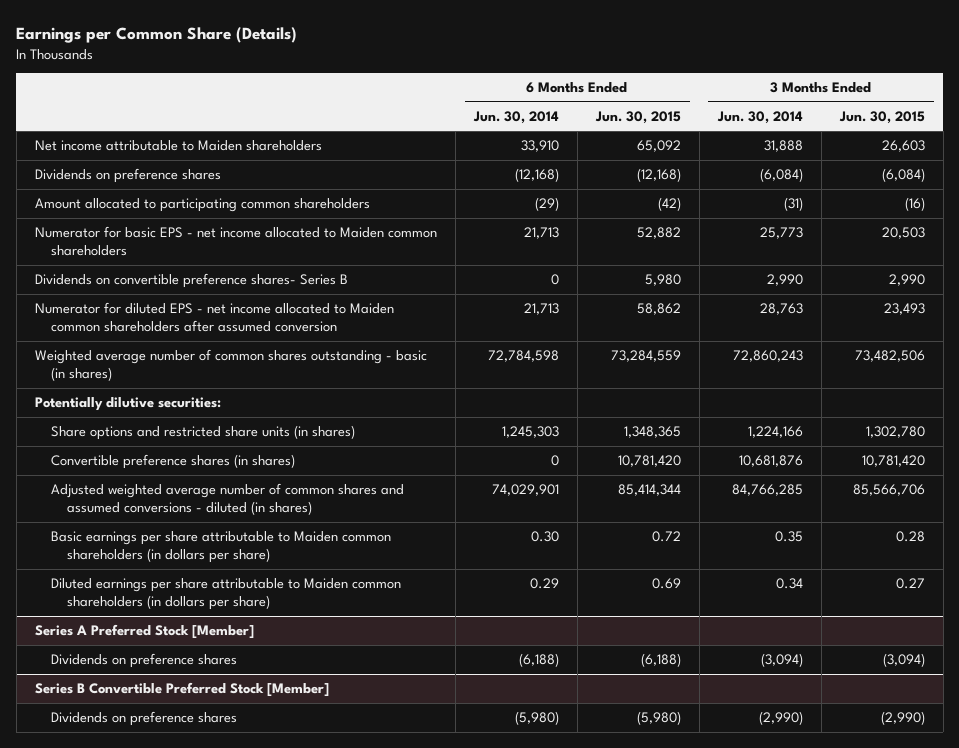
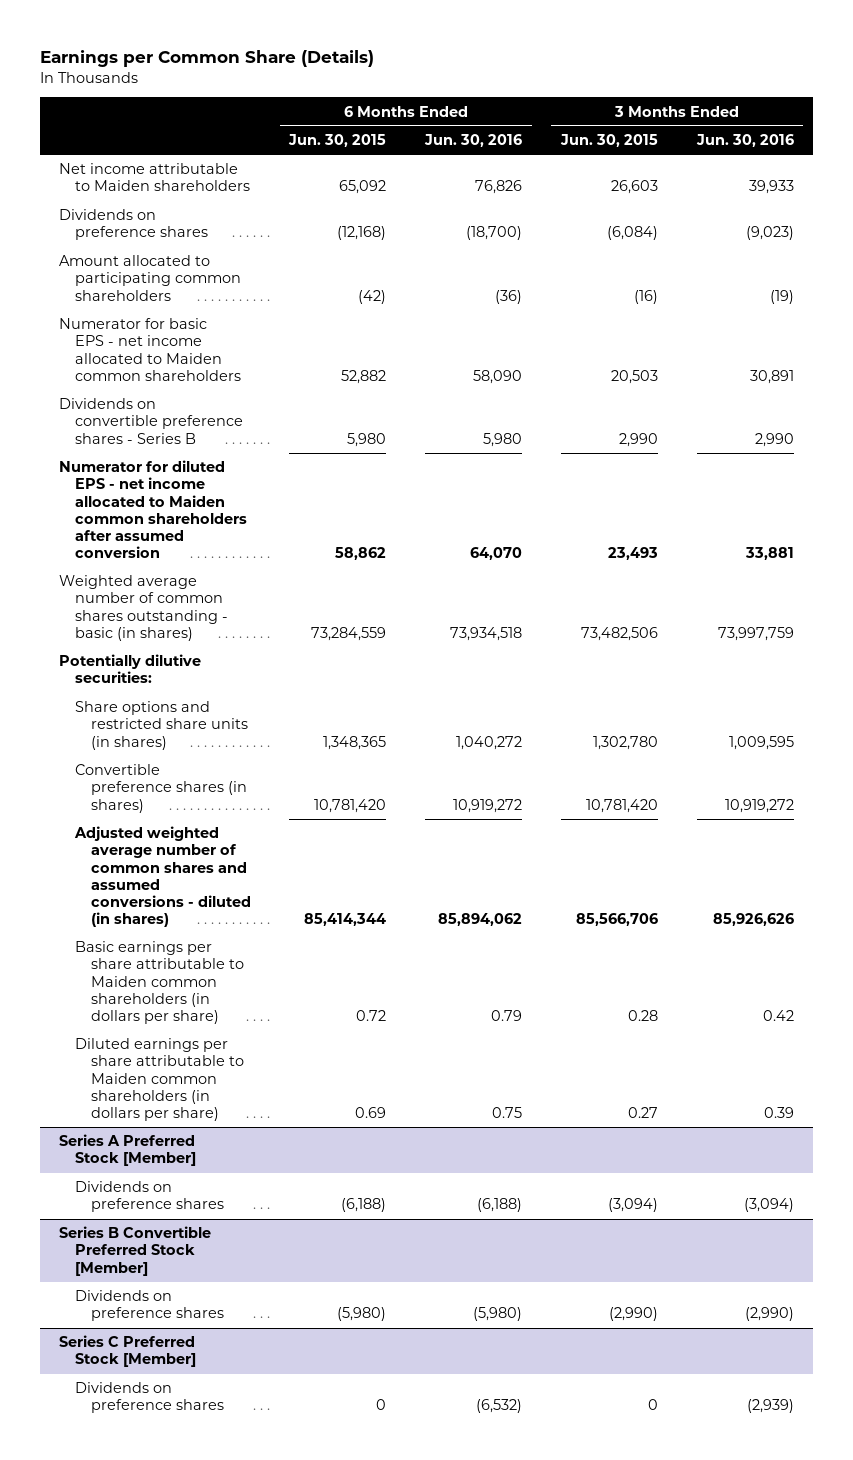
[472,110,559,124] Jun. 30, 2014 -> none
[716,110,803,124] Jun. 30, 2014 -> none
none -> [424,133,523,147] Jun. 30, 2016
none -> [695,133,794,147] Jun. 30, 2016
[34,273,348,289] Dividends on convertible preference shares- Series B -> [59,398,244,444] Dividends on convertible preference shares - Series B
none -> [59,1335,197,1368] Series C Preferred Stock [Member]
none -> [75,1382,224,1414] Dividends on preference shares

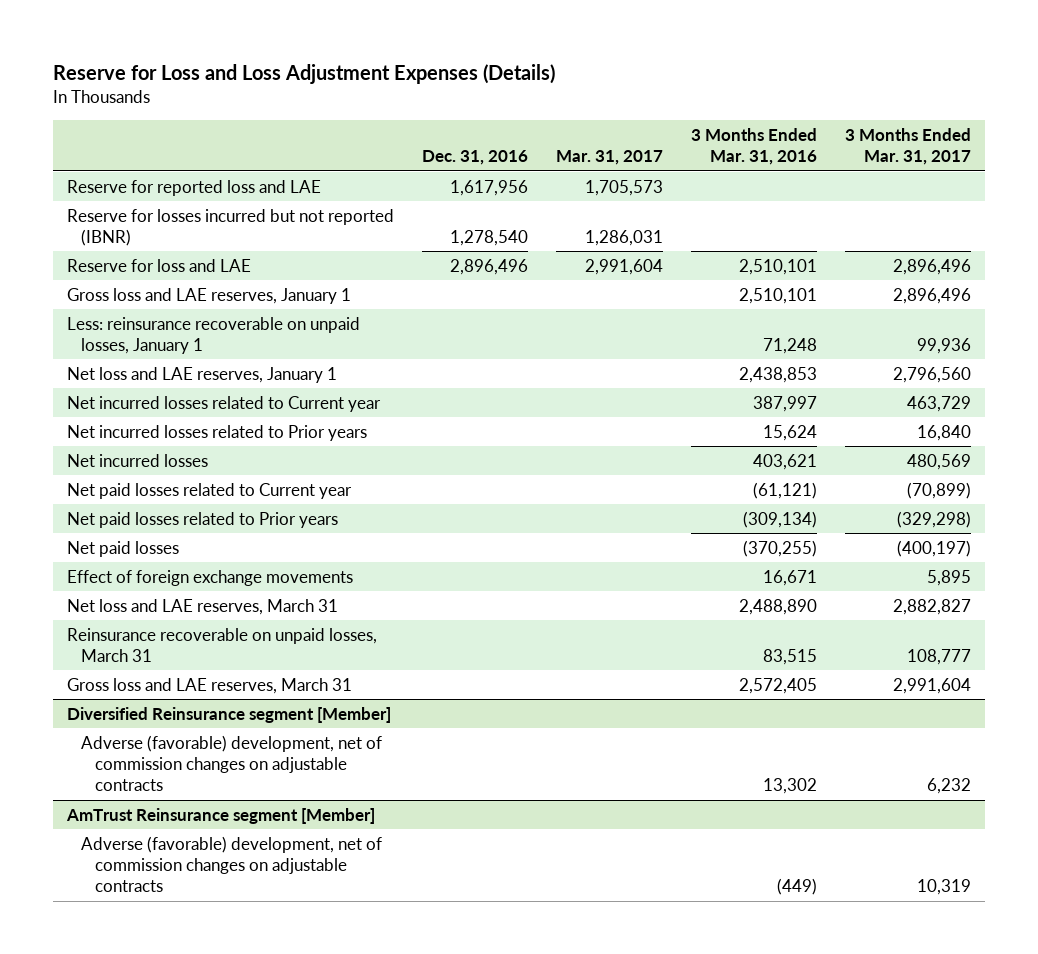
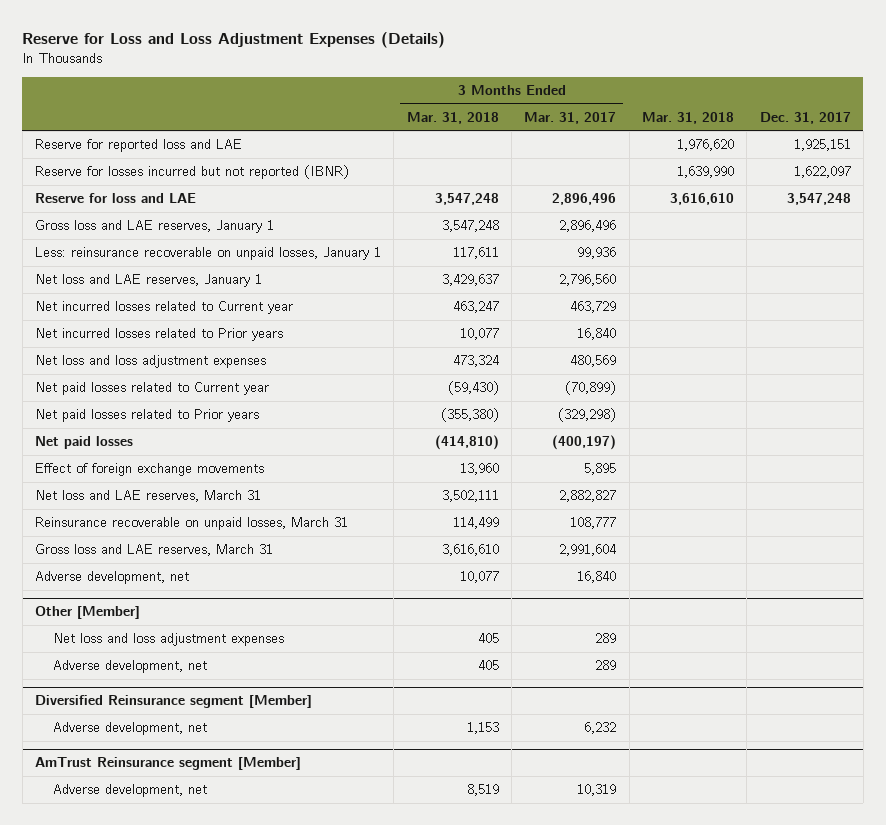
[422,150,529,166] Dec. 31, 2016 -> none
[555,150,663,166] Mar. 31, 2017 -> none
[690,128,817,166] 3 Months Ended Mar. 31, 2016 -> none
none -> [406,111,499,124] Mar. 31, 2018
none -> [641,111,734,124] Mar. 31, 2018
none -> [759,111,851,124] Dec. 31, 2017
[67,453,209,467] Net incurred losses -> [35,355,267,369] Net loss and loss adjustment expenses
none -> [35,571,190,585] Adverse development, net
none -> [35,606,141,620] Other [Member]
none -> [52,633,284,647] Net loss and loss adjustment expenses
none -> [52,660,207,674] Adverse development, net
[81,734,383,792] Adverse (favorable) development, net of commission changes on adjustable contracts -> [52,722,207,736] Adverse development, net
[81,835,383,893] Adverse (favorable) development, net of commission changes on adjustable contracts -> [52,784,207,798] Adverse development, net

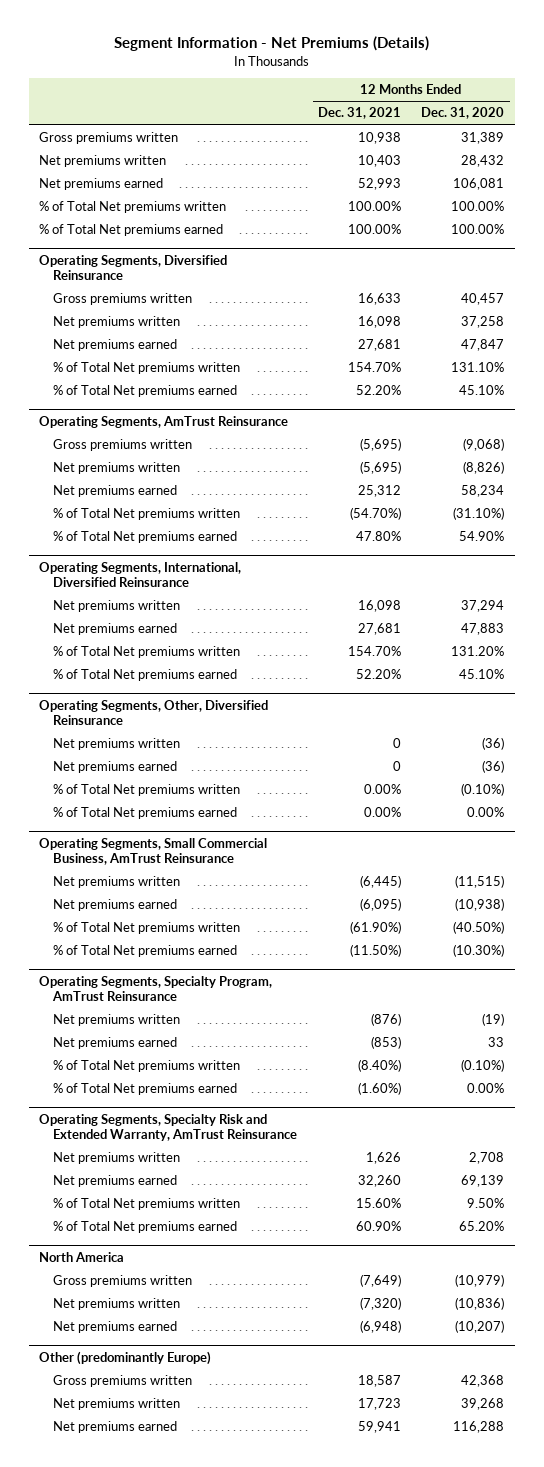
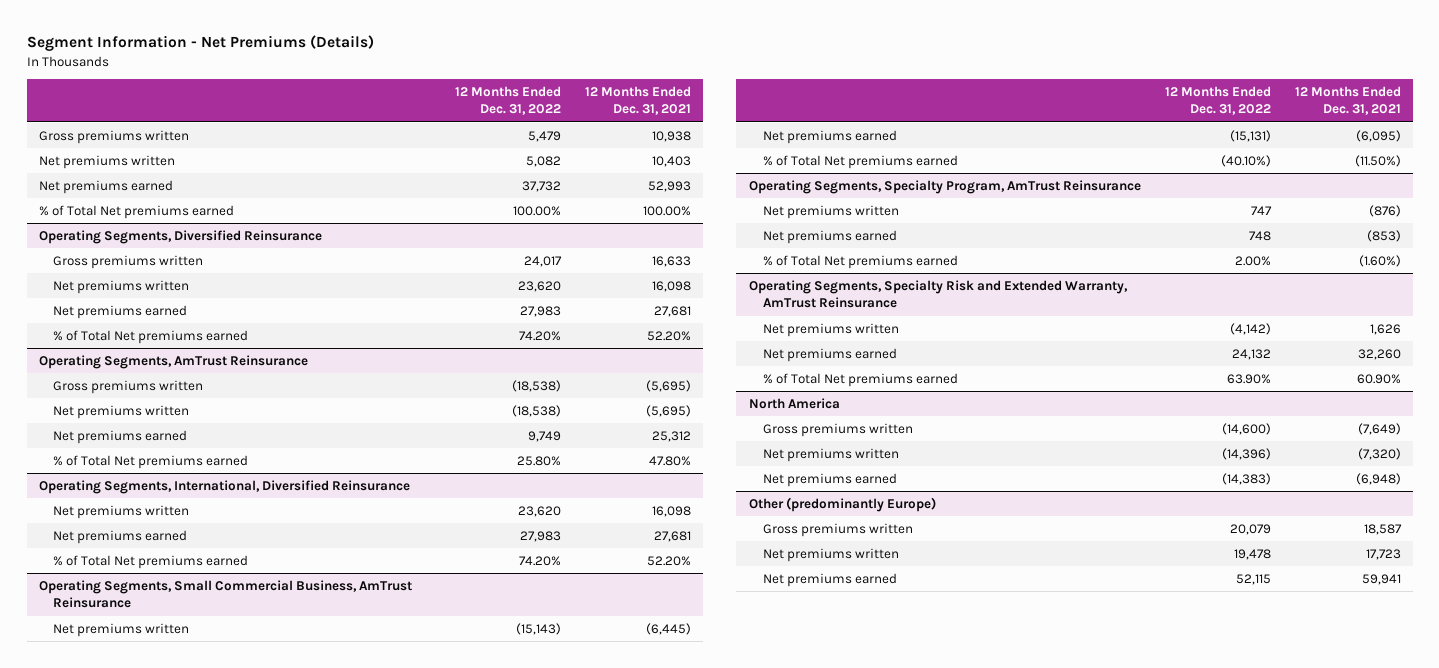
[421,107,505,120] Dec. 31, 2020 -> none
none -> [454,86,561,116] 12 Months Ended Dec. 31, 2022
[39,201,227,214] % of Total Net premiums written -> none
[53,362,241,375] % of Total Net premiums written -> none
[53,508,241,521] % of Total Net premiums written -> none
[53,646,241,659] % of Total Net premiums written -> none
[39,699,269,726] Operating Segments, Other, Diversified Reinsurance -> none
[53,738,181,751] Net premiums written -> none
[53,761,178,774] Net premiums earned -> none
[53,784,241,797] % of Total Net premiums written -> none
[53,807,238,820] % of Total Net premiums earned -> none
[53,922,241,935] % of Total Net premiums written -> none
[53,1060,241,1073] % of Total Net premiums written -> none
[53,1198,241,1211] % of Total Net premiums written -> none

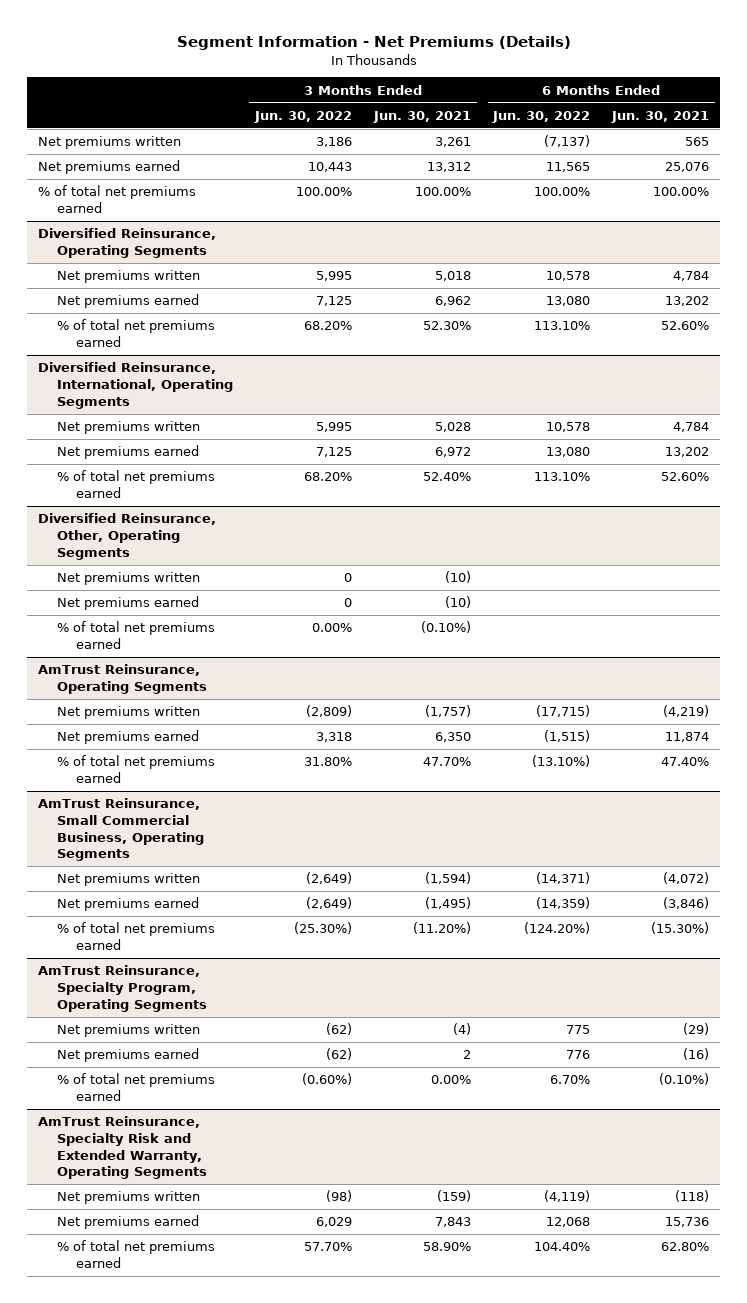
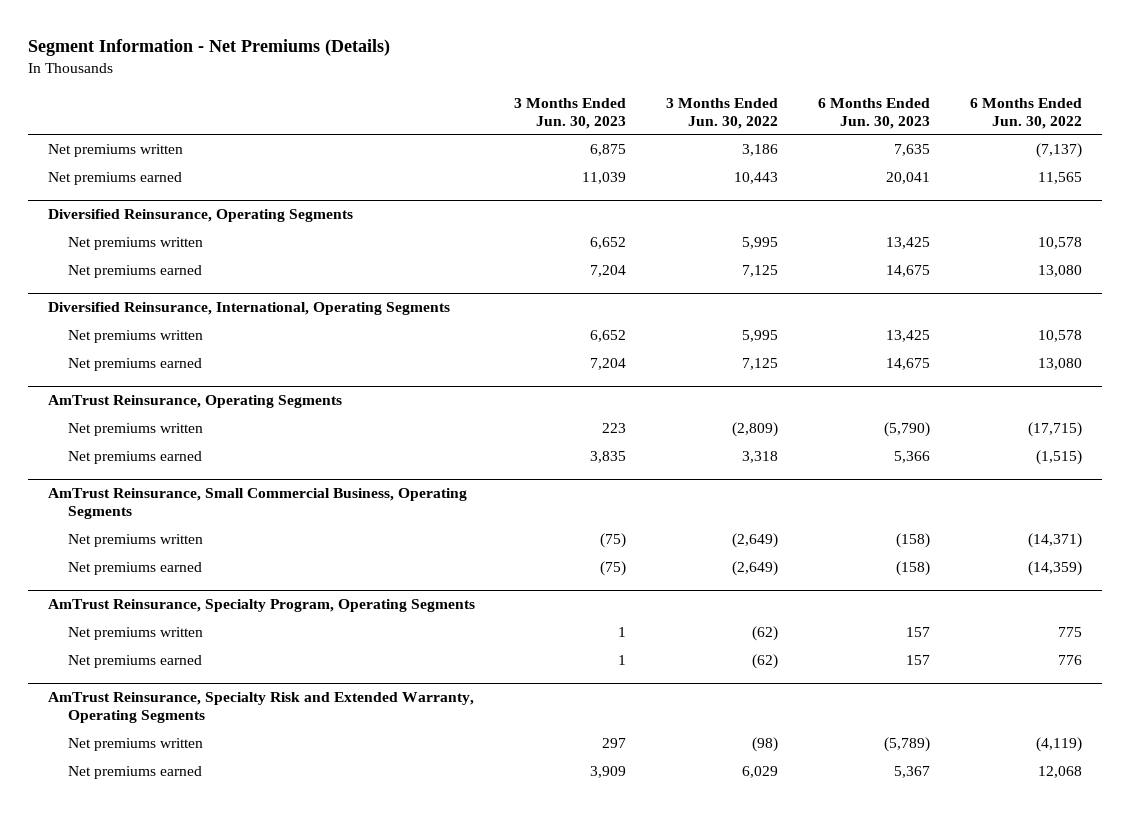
[372,111,471,124] Jun. 30, 2021 -> none
[611,111,710,124] Jun. 30, 2021 -> none
none -> [514,97,627,129] 3 Months Ended Jun. 30, 2023
none -> [818,97,931,129] 6 Months Ended Jun. 30, 2023
[38,185,197,213] % of total net premiums earned -> none
[56,319,215,347] % of total net premiums earned -> none
[56,470,215,498] % of total net premiums earned -> none
[38,513,217,560] Diversified Reinsurance, Other, Operating Segments -> none
[56,572,200,586] Net premiums written -> none
[56,596,199,611] Net premiums earned -> none
[56,621,215,649] % of total net premiums earned -> none
[56,755,215,783] % of total net premiums earned -> none
[56,922,215,950] % of total net premiums earned -> none
[56,1073,215,1101] % of total net premiums earned -> none
[56,1240,215,1268] % of total net premiums earned -> none

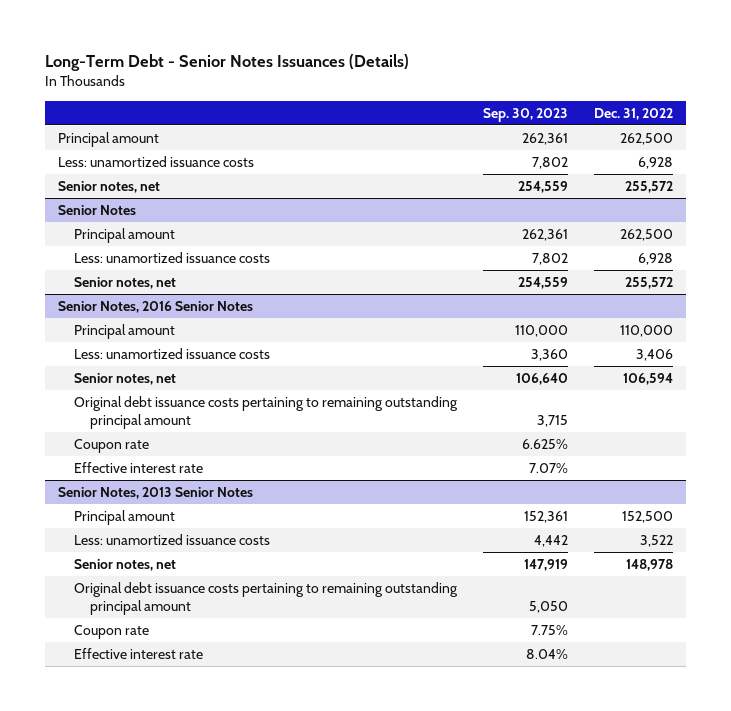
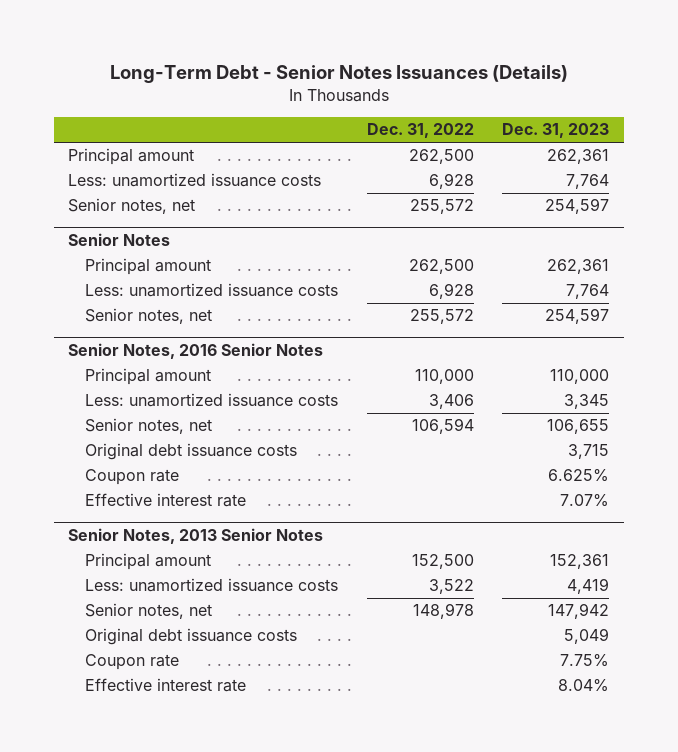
[483,107,569,122] Sep. 30, 2023 -> none
none -> [502,123,610,139] Dec. 31, 2023
[74,395,459,430] Original debt issuance costs pertaining to remaining outstanding principal amount -> [84,443,297,461] Original debt issuance costs
[74,581,459,616] Original debt issuance costs pertaining to remaining outstanding principal amount -> [84,628,297,646] Original debt issuance costs

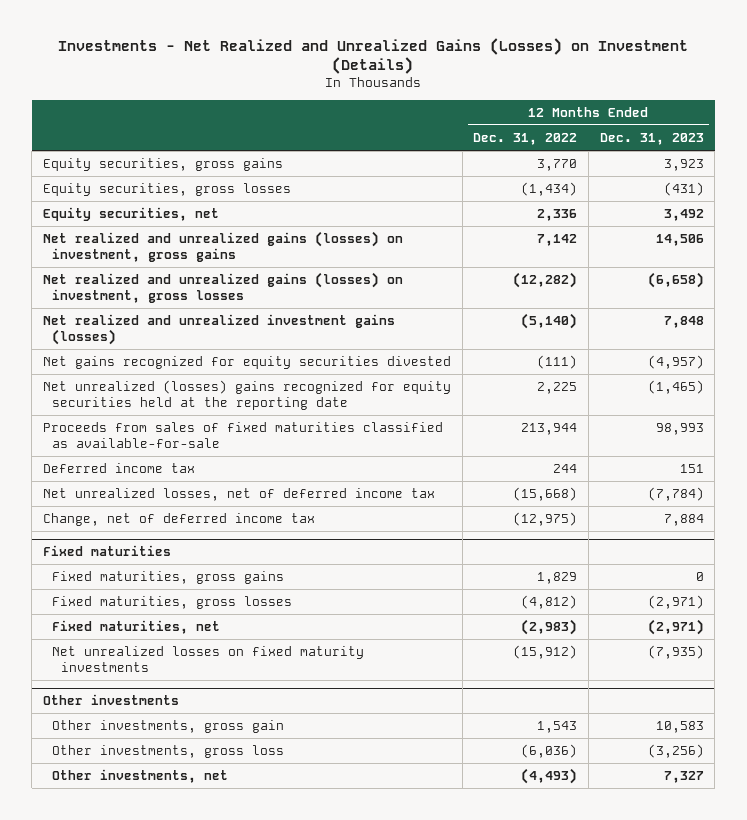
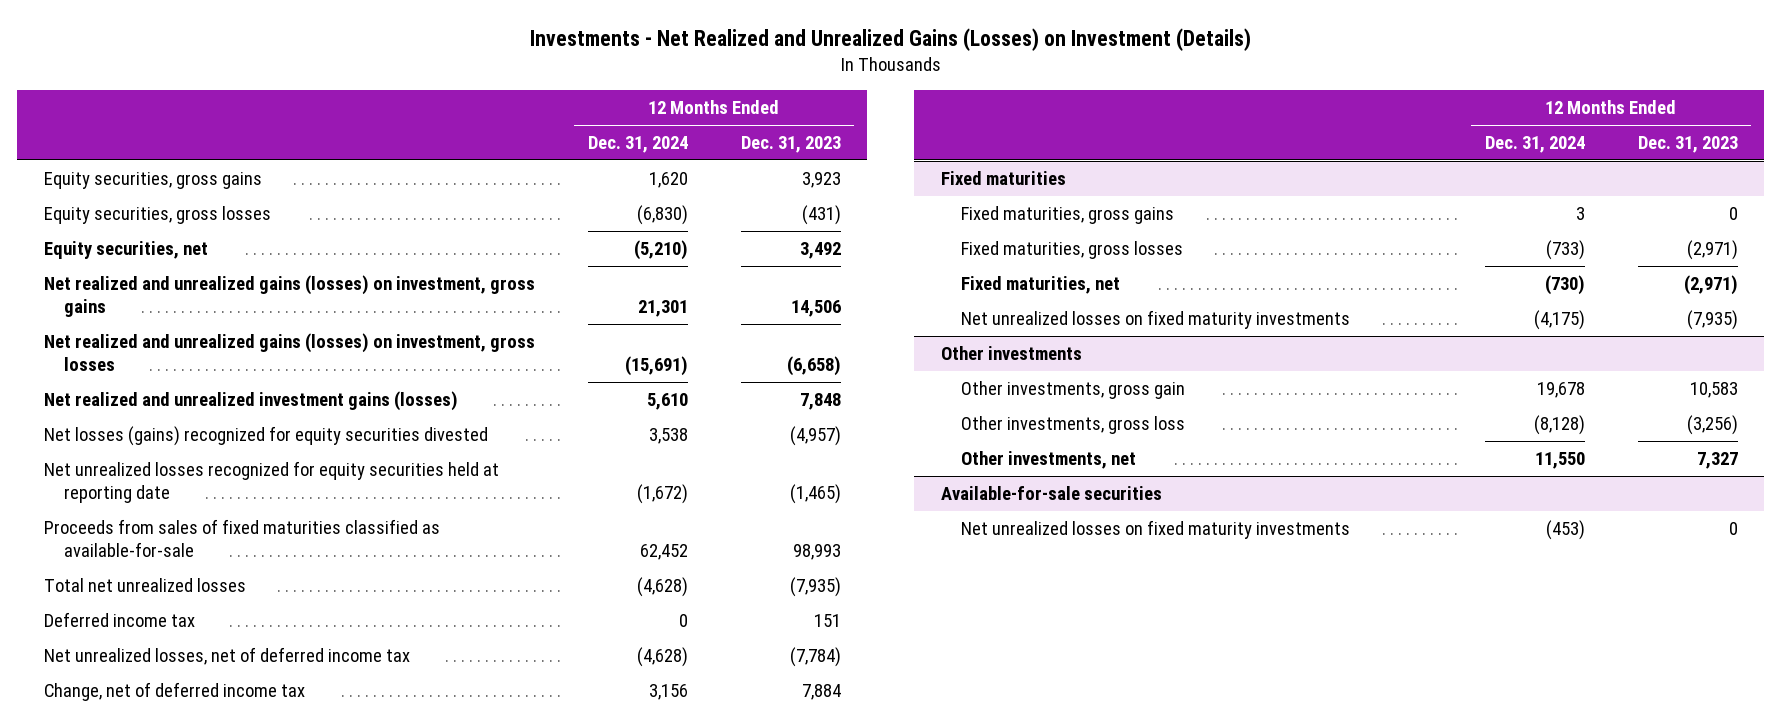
[473,132,578,145] Dec. 31, 2022 -> none
none -> [587,136,688,154] Dec. 31, 2024
[42,355,451,369] Net gains recognized for equity securities divested -> [43,426,488,447] Net losses (gains) recognized for equity securities divested
[42,379,451,411] Net unrealized (losses) gains recognized for equity securities held at the reporting date -> [43,461,499,504] Net unrealized losses recognized for equity securities held at reporting date
none -> [43,578,246,593] Total net unrealized losses
none -> [940,486,1162,501] Available-for-sale securities
none -> [961,520,1351,540] Net unrealized losses on fixed maturity investments

